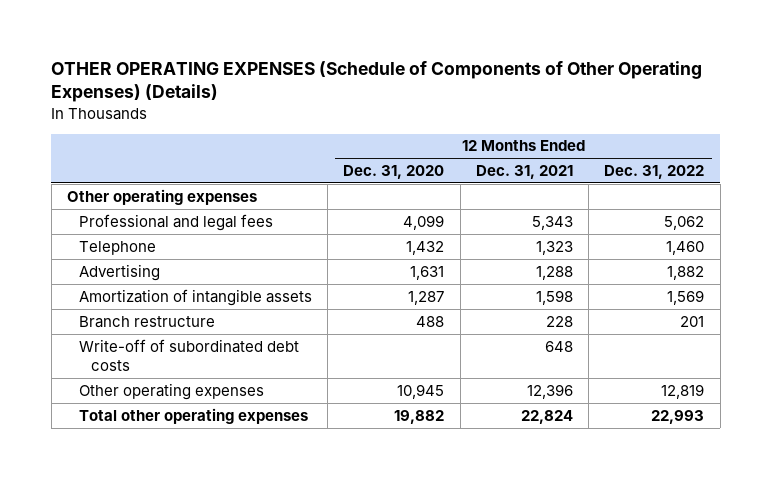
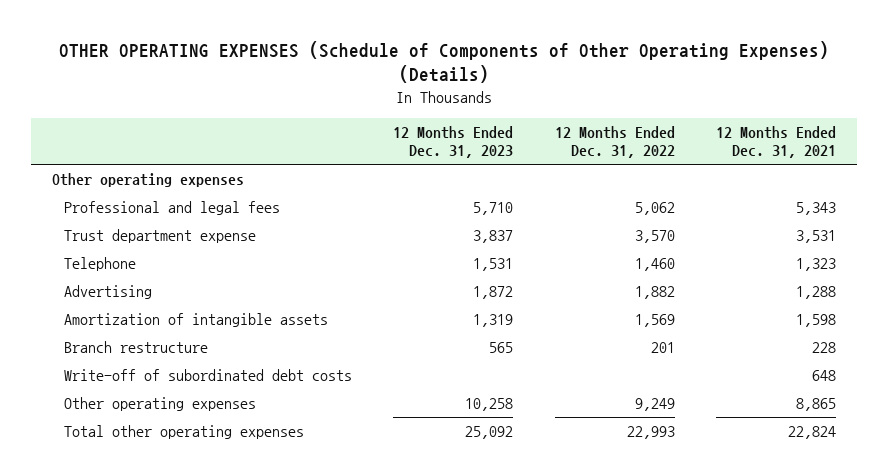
[343,164,445,179] Dec. 31, 2020 -> none
none -> [393,125,514,159] 12 Months Ended Dec. 31, 2023
none -> [63,228,256,243] Trust department expense
[526,383,573,399] 12,396 -> [796,397,837,411] 8,865
[661,383,705,399] 12,819 -> [634,397,675,411] 9,249

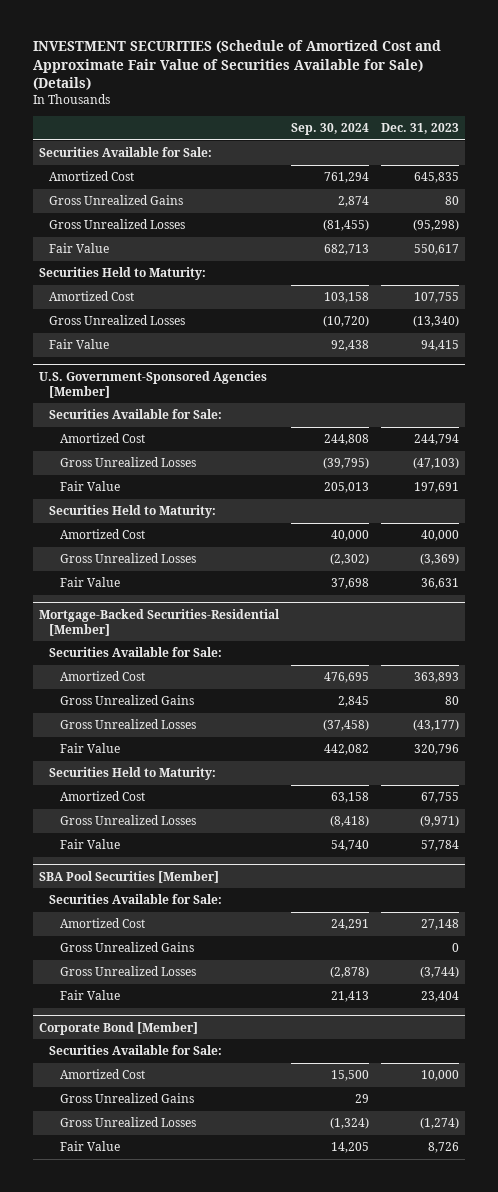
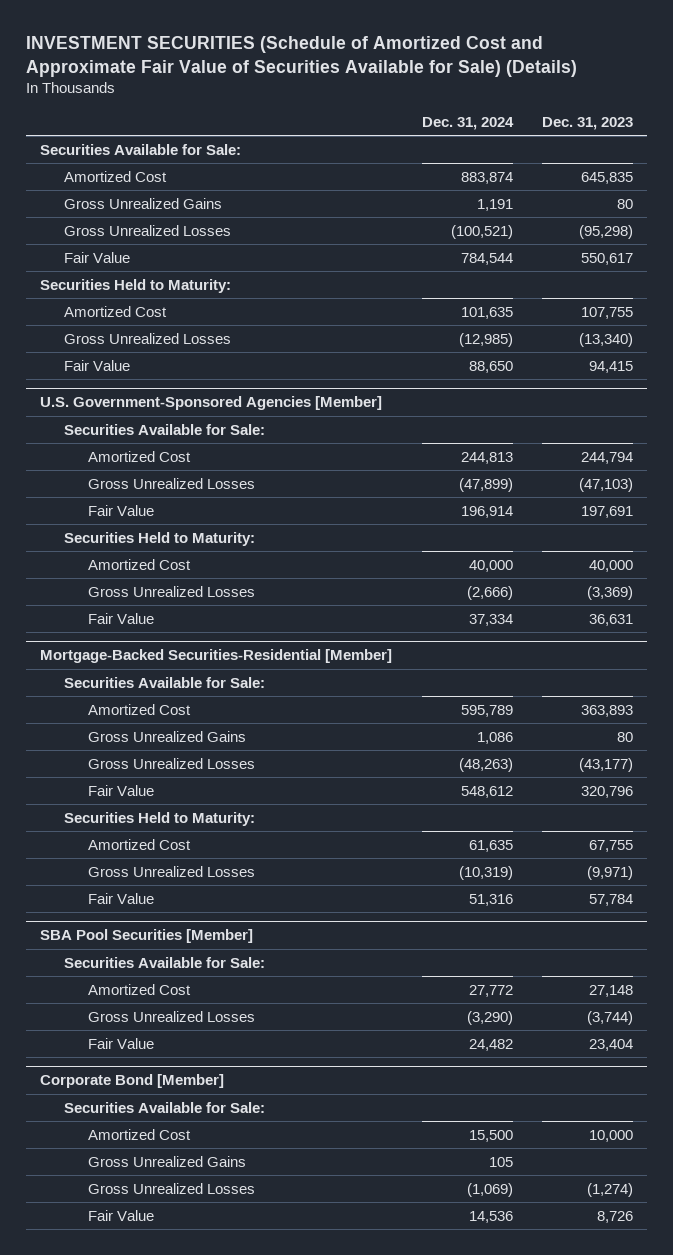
[290,123,369,136] Sep. 30, 2024 -> none
none -> [421,116,514,130] Dec. 31, 2024
[60,942,195,953] Gross Unrealized Gains -> none

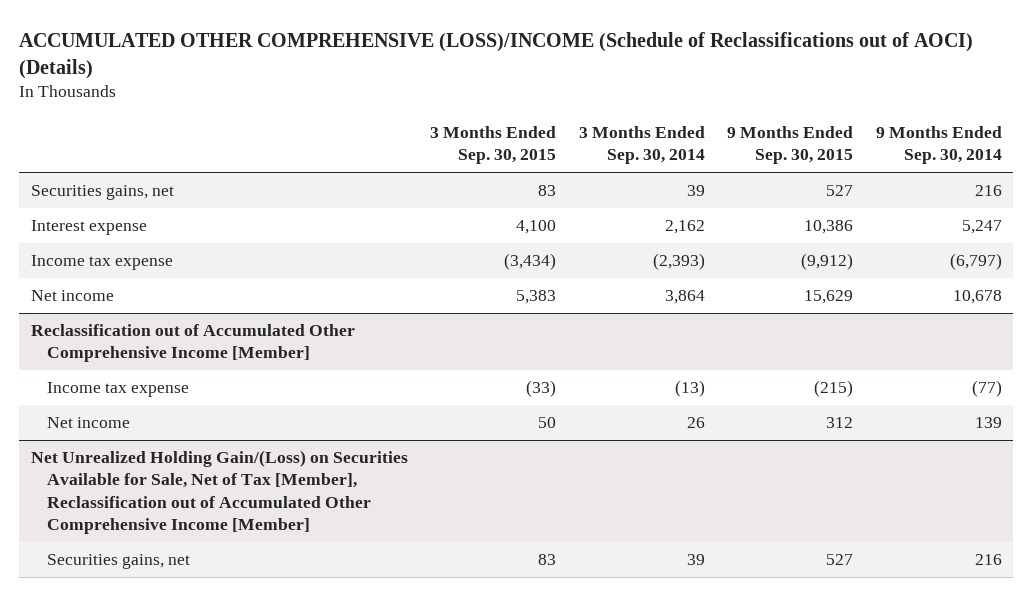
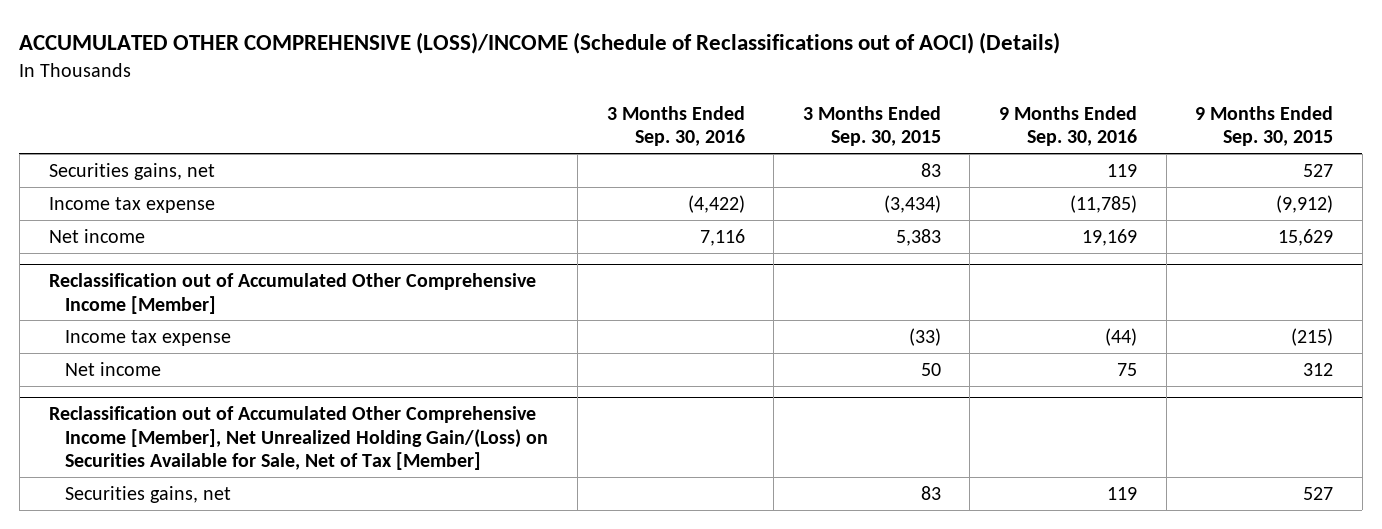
[578,126,705,165] 3 Months Ended Sep. 30, 2014 -> none
[875,126,1002,165] 9 Months Ended Sep. 30, 2014 -> none
none -> [606,106,745,147] 3 Months Ended Sep. 30, 2016
none -> [998,106,1137,147] 9 Months Ended Sep. 30, 2016
[30,220,147,236] Interest expense -> none
[30,450,408,535] Net Unrealized Holding Gain/(Loss) on Securities Available for Sale, Net of Tax [Member], Reclassification out of Accumulated Other Comprehensive Income [Member] -> [48,406,549,470] Reclassification out of Accumulated Other Comprehensive Income [Member], Net Unrealized Holding Gain/(Loss) on Securities Available for Sale, Net of Tax [Member]

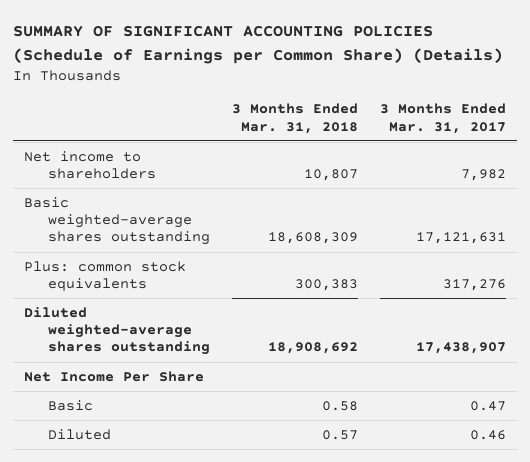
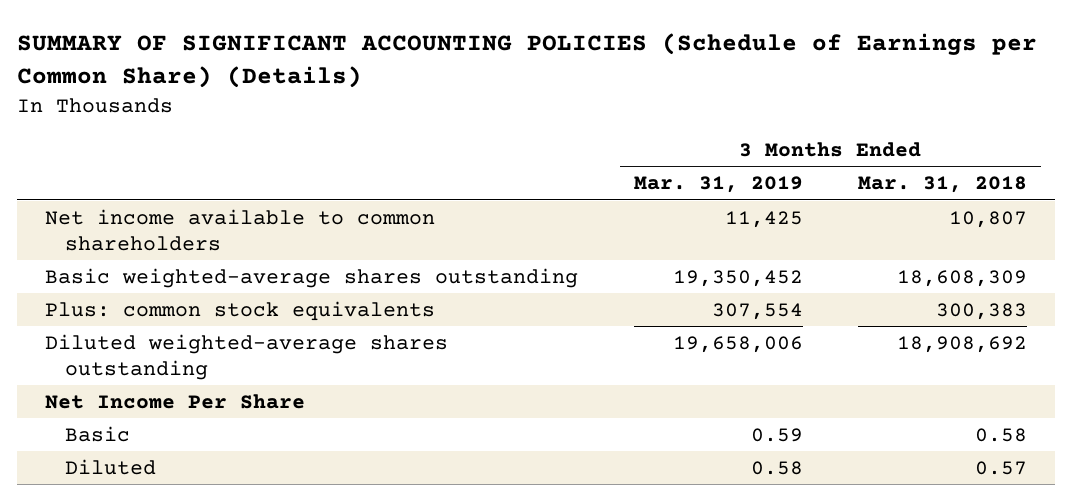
[379,103,506,134] 3 Months Ended Mar. 31, 2017 -> none
none -> [633,176,803,194] Mar. 31, 2019
[24,150,157,180] Net income to shareholders -> [44,208,435,251] Net income available to common shareholders

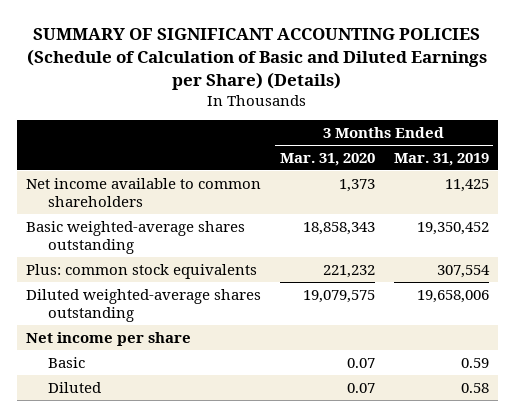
[17,33,1038,89] SUMMARY OF SIGNIFICANT ACCOUNTING POLICIES (Schedule of Earnings per Common Share) (Details) -> [27,27,488,90] SUMMARY OF SIGNIFICANT ACCOUNTING POLICIES (Schedule of Calculation of Basic and Diluted Earnings per Share) (Details)
[858,176,1028,194] Mar. 31, 2018 -> none
none -> [279,152,375,166] Mar. 31, 2020
[44,393,305,409] Net Income Per Share -> [26,331,192,346] Net income per share

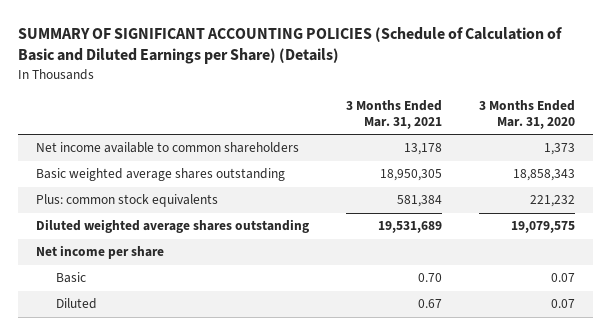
[393,152,489,166] Mar. 31, 2019 -> none
none -> [345,99,442,130] 3 Months Ended Mar. 31, 2021
[26,220,246,254] Basic weighted-average shares outstanding -> [36,168,286,182] Basic weighted average shares outstanding
[26,288,262,322] Diluted weighted-average shares outstanding -> [36,219,310,234] Diluted weighted average shares outstanding

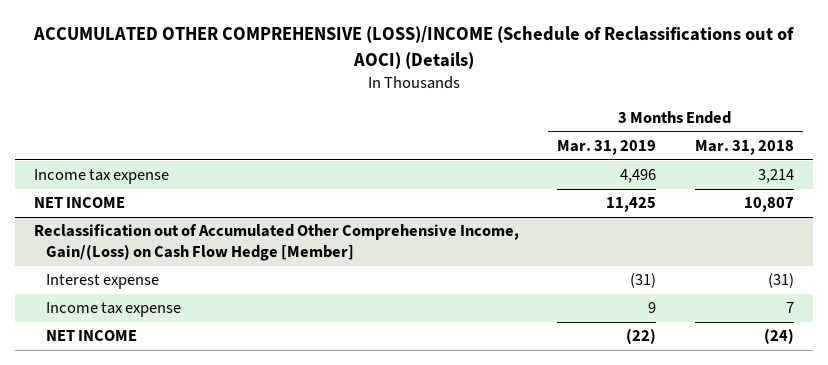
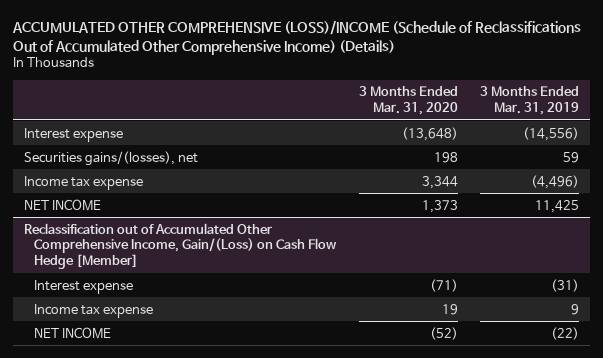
[32,26,794,69] ACCUMULATED OTHER COMPREHENSIVE (LOSS)/INCOME (Schedule of Reclassifications out of AOCI) (Details) -> [11,19,581,55] ACCUMULATED OTHER COMPREHENSIVE (LOSS)/INCOME (Schedule of Reclassifications Out of Accumulated Other Comprehensive Income) (Details)
[694,140,794,156] Mar. 31, 2018 -> none
none -> [358,86,458,115] 3 Months Ended Mar. 31, 2020
none -> [23,127,123,142] Interest expense
none -> [23,150,198,166] Securities gains/(losses), net
[620,169,657,184] 4,496 -> [531,174,580,189] (4,496)

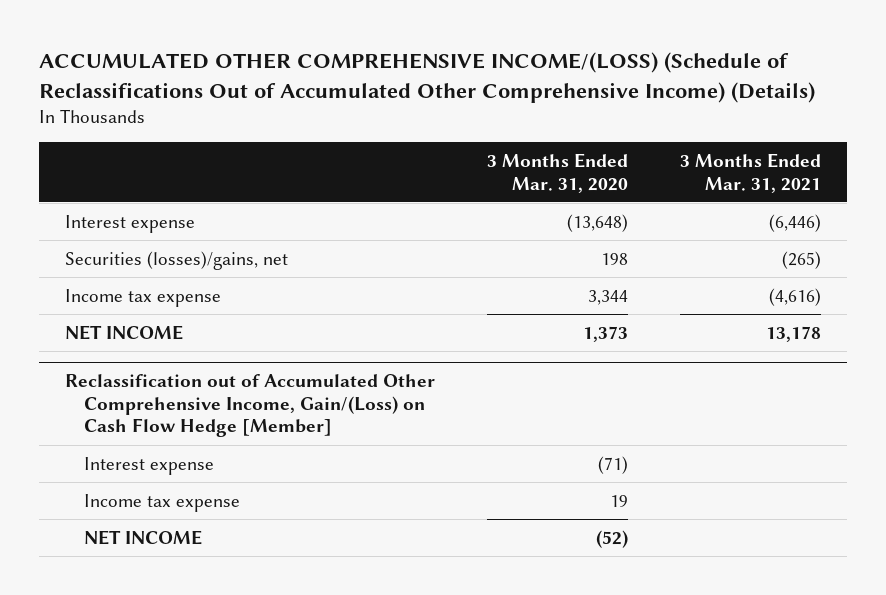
[11,19,581,55] ACCUMULATED OTHER COMPREHENSIVE (LOSS)/INCOME (Schedule of Reclassifications Out of Accumulated Other Comprehensive Income) (Details) -> [38,52,815,103] ACCUMULATED OTHER COMPREHENSIVE INCOME/(LOSS) (Schedule of Reclassifications Out of Accumulated Other Comprehensive Income) (Details)
[480,86,580,115] 3 Months Ended Mar. 31, 2019 -> none
none -> [679,152,821,193] 3 Months Ended Mar. 31, 2021
[23,150,198,166] Securities gains/(losses), net -> [64,250,288,270] Securities (losses)/gains, net

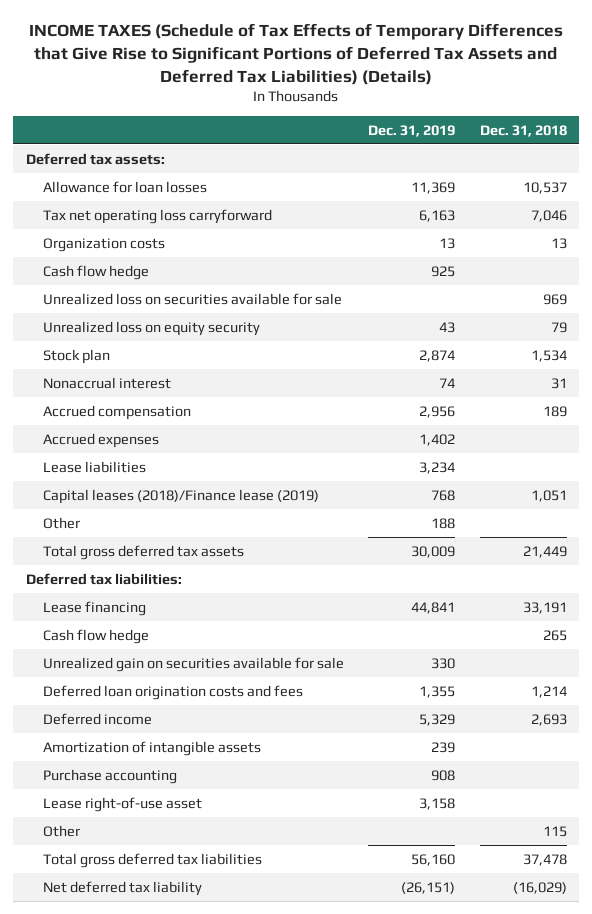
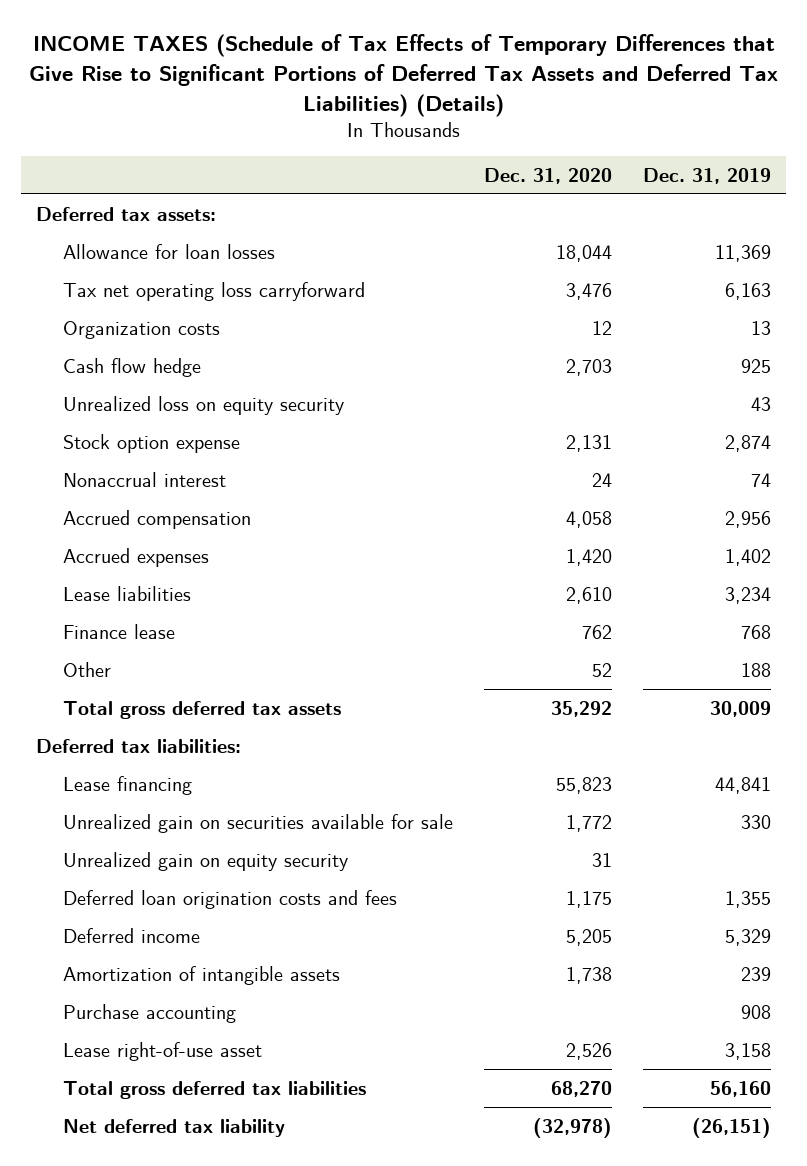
[479,124,567,137] Dec. 31, 2018 -> none
none -> [484,167,613,184] Dec. 31, 2020
[42,292,342,305] Unrealized loss on securities available for sale -> none
[42,348,110,364] Stock plan -> [63,433,241,453] Stock option expense
[42,488,319,504] Capital leases (2018)/Finance lease (2019) -> [63,623,176,639] Finance lease
[42,628,149,644] Cash flow hedge -> none
none -> [63,851,349,871] Unrealized gain on equity security
[42,824,80,837] Other -> none

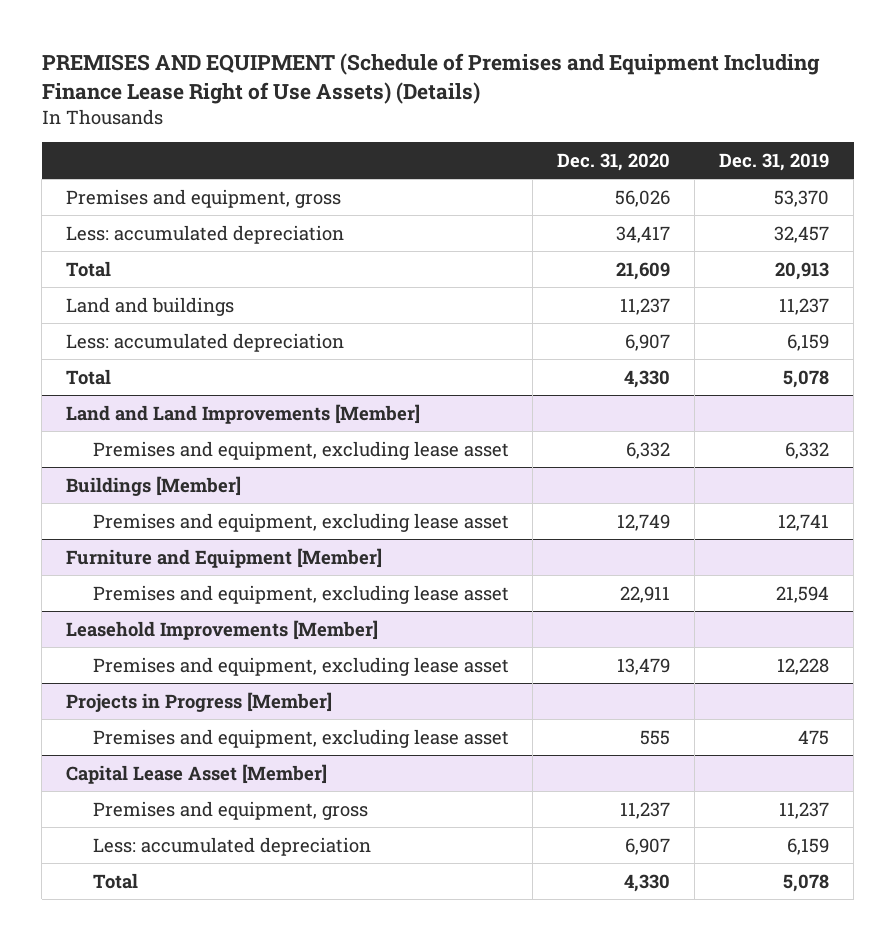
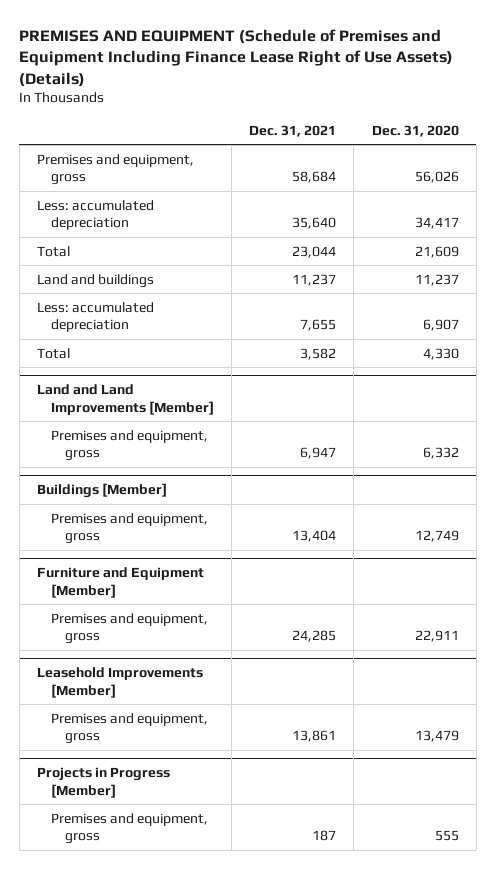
[719,152,830,171] Dec. 31, 2019 -> none
none -> [249,124,337,137] Dec. 31, 2021
[92,440,509,460] Premises and equipment, excluding lease asset -> [50,429,208,461] Premises and equipment, gross
[92,512,509,532] Premises and equipment, excluding lease asset -> [50,512,208,544] Premises and equipment, gross
[92,584,509,604] Premises and equipment, excluding lease asset -> [50,612,208,644] Premises and equipment, gross
[92,656,509,676] Premises and equipment, excluding lease asset -> [50,712,208,744] Premises and equipment, gross
[92,728,509,748] Premises and equipment, excluding lease asset -> none
[66,763,328,784] Capital Lease Asset [Member] -> none
[92,836,371,856] Less: accumulated depreciation -> none
[92,872,138,889] Total -> none
[620,801,671,819] 11,237 -> [434,829,459,841] 555

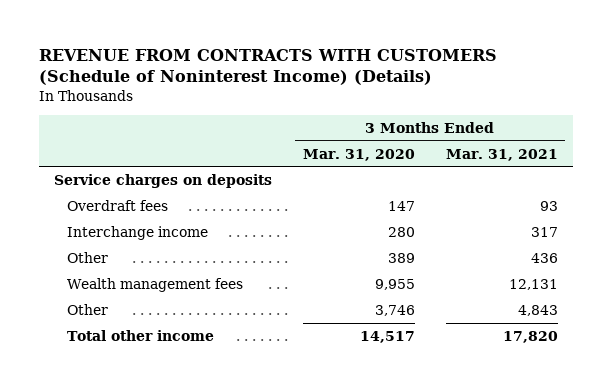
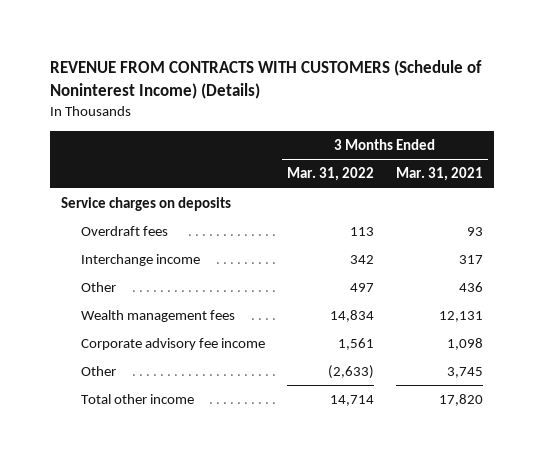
[302,148,415,161] Mar. 31, 2020 -> none
none -> [287,167,375,182] Mar. 31, 2022
none -> [81,338,266,351] Corporate advisory fee income
[517,304,558,316] 4,843 -> [447,367,484,379] 3,745

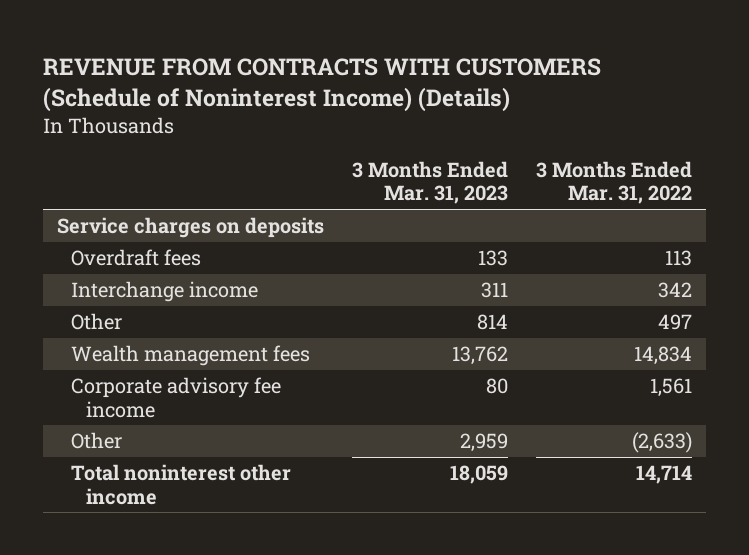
[396,167,484,182] Mar. 31, 2021 -> none
none -> [351,160,508,205] 3 Months Ended Mar. 31, 2023
[81,394,195,405] Total other income -> [71,464,292,505] Total noninterest other income

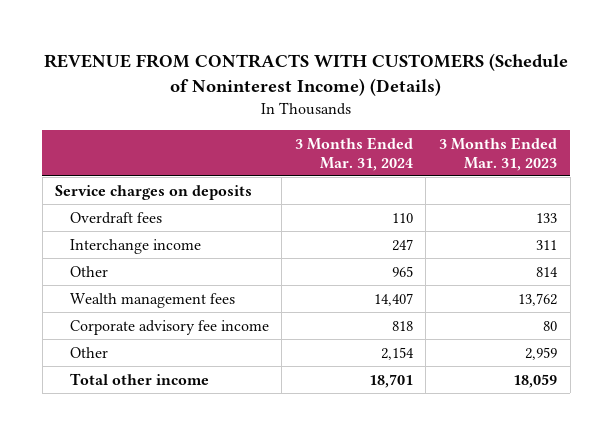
[535,160,692,205] 3 Months Ended Mar. 31, 2022 -> none
none -> [294,136,413,171] 3 Months Ended Mar. 31, 2024
[71,464,292,505] Total noninterest other income -> [69,372,209,385] Total other income

